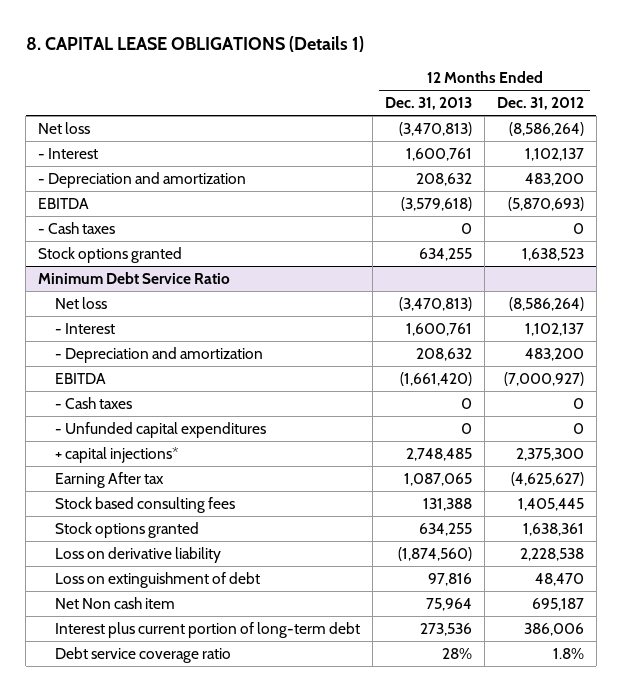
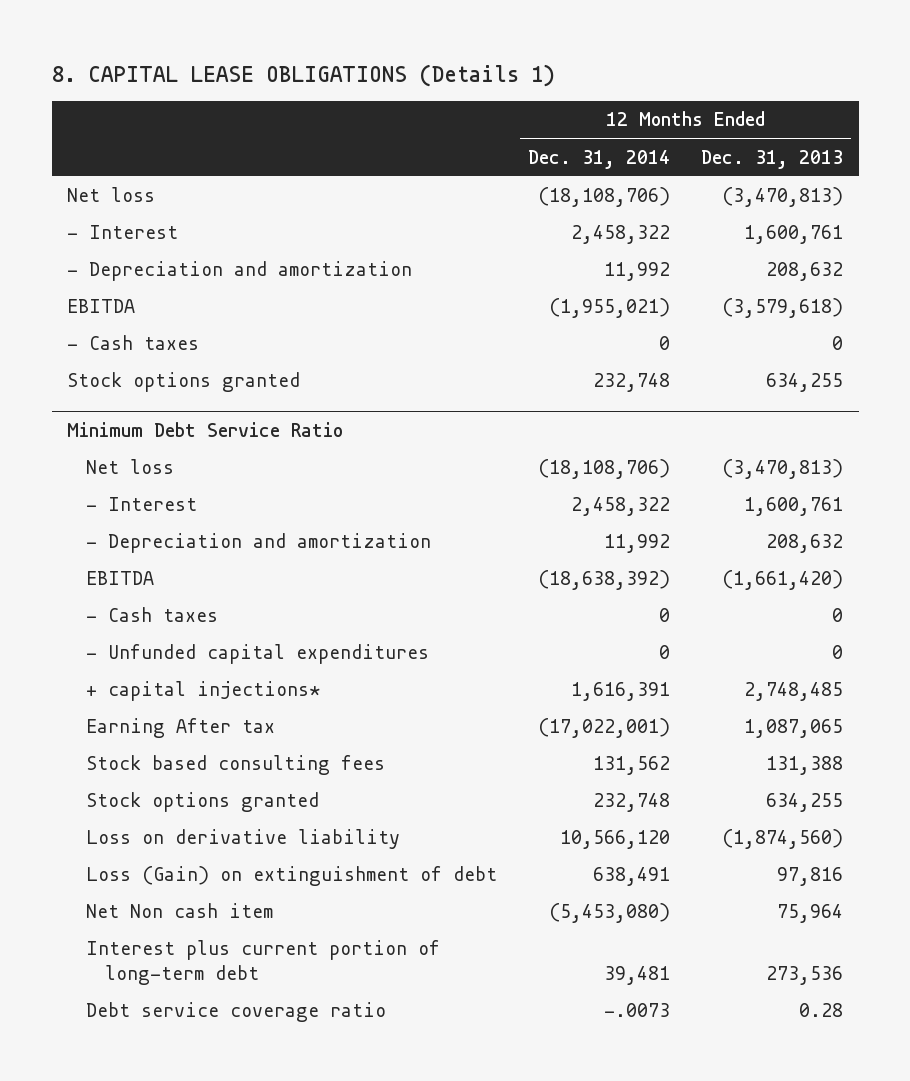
[496,97,584,111] Dec. 31, 2012 -> none
none -> [528,149,671,169] Dec. 31, 2014
[55,571,261,588] Loss on extinguishment of debt -> [86,866,498,887] Loss (Gain) on extinguishment of debt
[442,647,473,659] 28% -> [799,1003,844,1018] 0.28

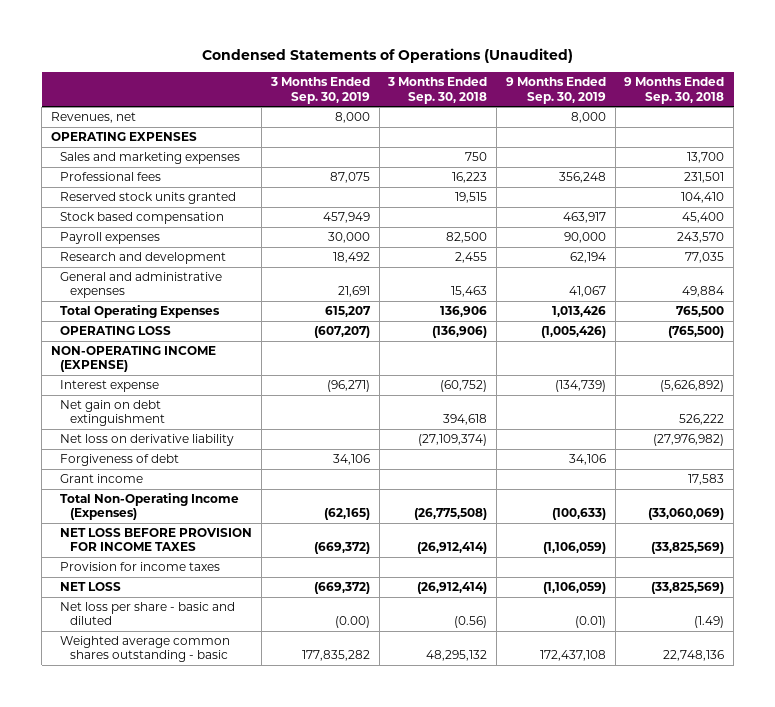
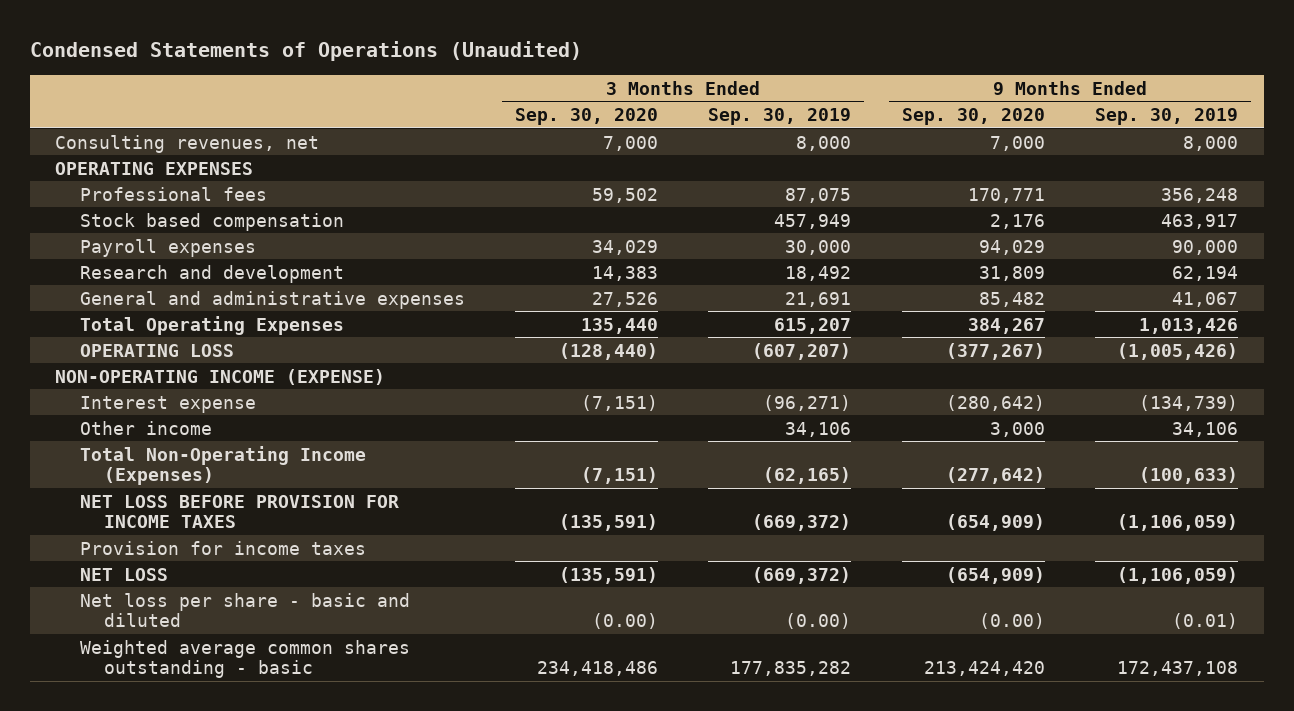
[387,77,488,104] 3 Months Ended Sep. 30, 2018 -> none
[624,77,725,104] 9 Months Ended Sep. 30, 2018 -> none
none -> [515,107,659,125] Sep. 30, 2020
none -> [901,107,1045,125] Sep. 30, 2020
[50,112,136,124] Revenues, net -> [55,134,320,153] Consulting revenues, net
[60,152,241,165] Sales and marketing expenses -> none
[60,192,237,205] Reserved stock units granted -> none
[60,400,165,427] Net gain on debt extinguishment -> none
[60,434,235,447] Net loss on derivative liability -> none
[60,474,144,484] Grant income -> none
[60,454,180,467] Forgiveness of debt -> [79,420,212,435] Other income

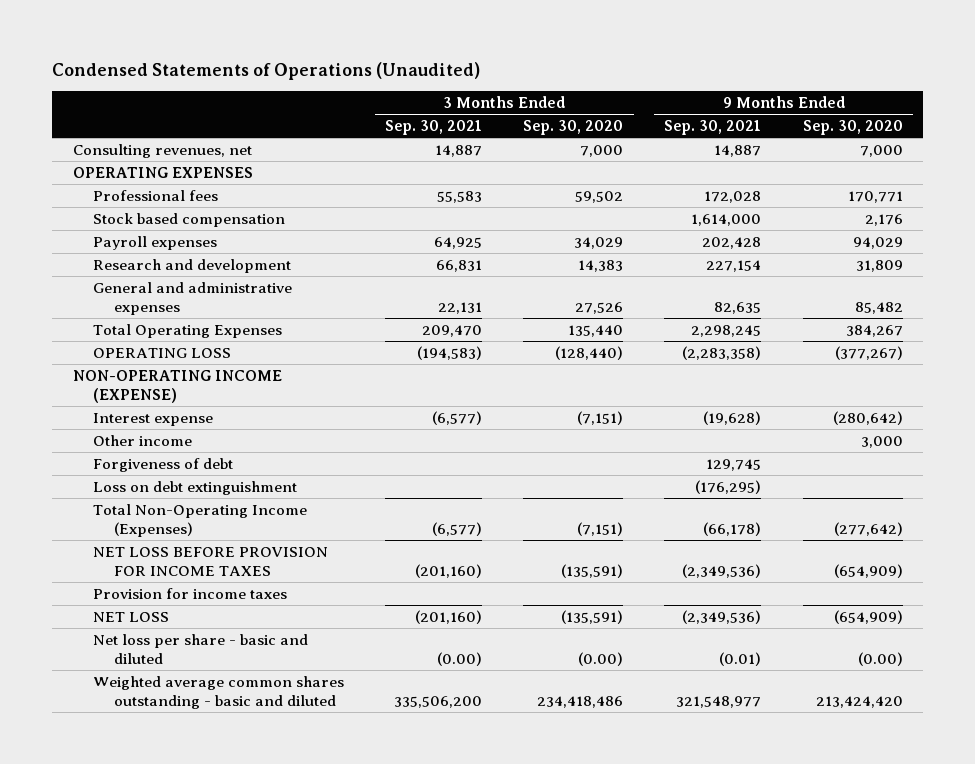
[708,107,852,125] Sep. 30, 2019 -> none
[1095,107,1239,125] Sep. 30, 2019 -> none
none -> [385,120,483,136] Sep. 30, 2021
none -> [664,120,762,136] Sep. 30, 2021
none -> [93,457,234,472] Forgiveness of debt
none -> [93,480,298,495] Loss on debt extinguishment
[79,639,410,679] Weighted average common shares outstanding - basic -> [93,675,345,709] Weighted average common shares outstanding - basic and diluted

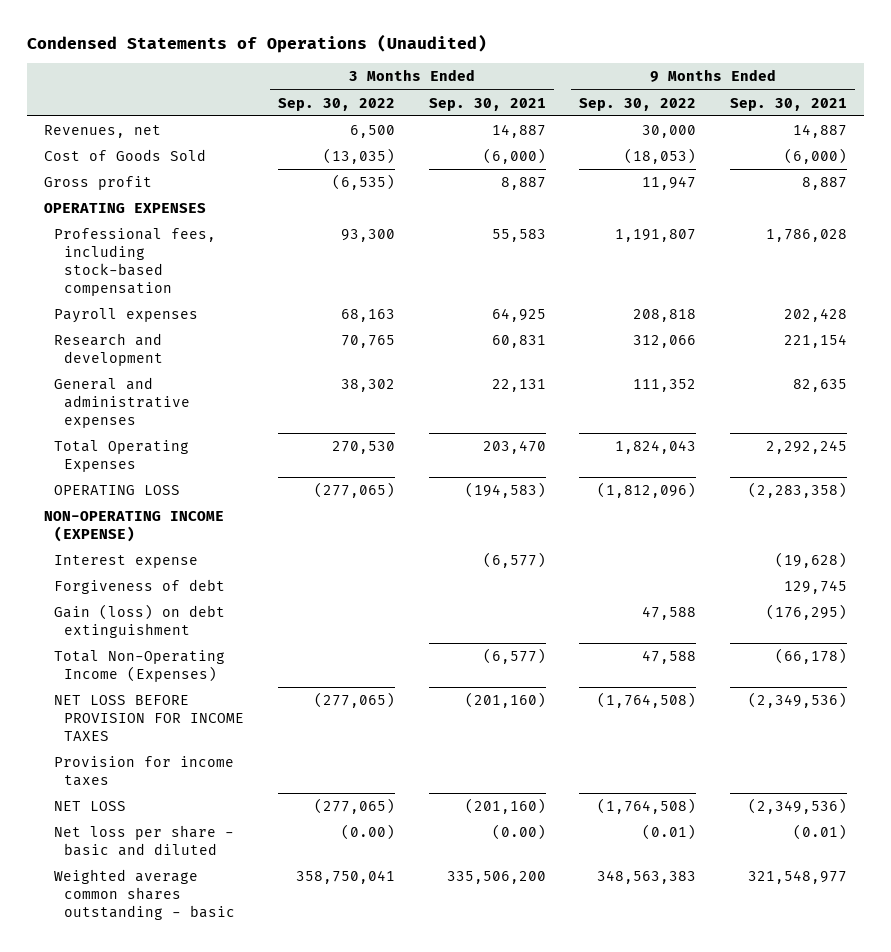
[523,120,624,136] Sep. 30, 2020 -> none
[802,120,903,136] Sep. 30, 2020 -> none
none -> [277,97,395,111] Sep. 30, 2022
none -> [579,97,697,111] Sep. 30, 2022
[72,143,252,158] Consulting revenues, net -> [43,125,161,139] Revenues, net
none -> [43,149,206,162] Cost of Goods Sold
none -> [43,176,152,191] Gross profit
[93,212,286,227] Stock based compensation -> none
[93,189,219,201] Professional fees -> [54,228,217,297] Professional fees, including stock-based compensation
[704,190,762,203] 172,028 -> [765,229,847,243] 1,786,028
[436,259,483,272] 66,831 -> [491,335,546,349] 60,831
[706,259,762,272] 227,154 -> [783,334,847,349] 221,154
[422,324,483,337] 209,470 -> [482,440,546,455] 203,470
[691,324,762,337] 2,298,245 -> [765,440,847,455] 2,292,245
[93,434,193,446] Other income -> none
[93,480,298,495] Loss on debt extinguishment -> [54,604,226,639] Gain (loss) on debt extinguishment
[93,675,345,709] Weighted average common shares outstanding - basic and diluted -> [54,869,236,921] Weighted average common shares outstanding - basic

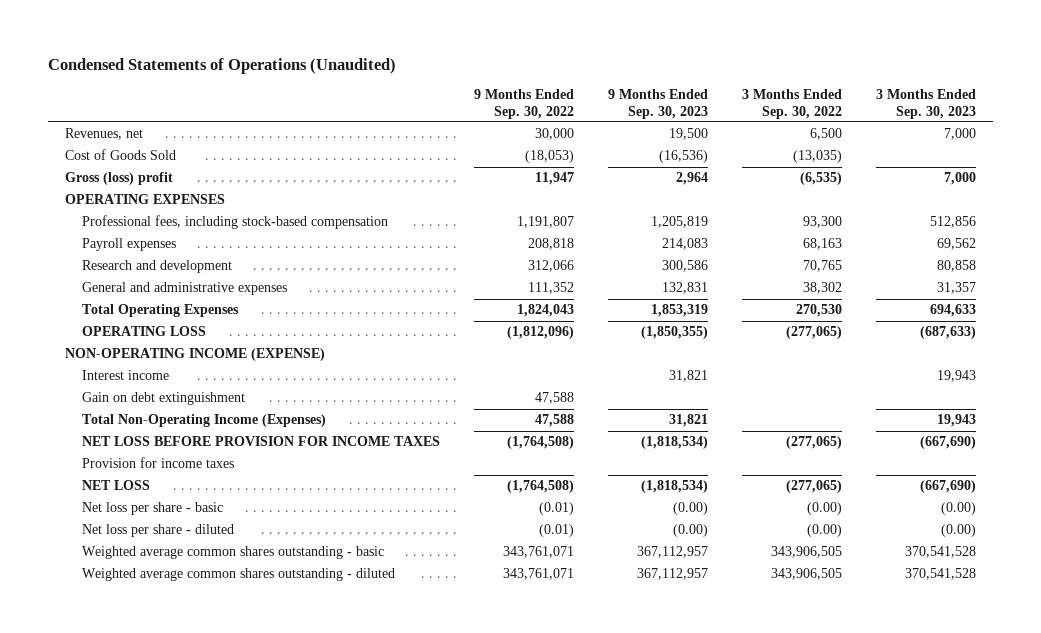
[428,97,546,111] Sep. 30, 2021 -> none
[729,97,847,111] Sep. 30, 2021 -> none
none -> [607,89,708,119] 9 Months Ended Sep. 30, 2023
none -> [876,89,977,119] 3 Months Ended Sep. 30, 2023
[43,176,152,191] Gross profit -> [64,172,173,186] Gross (loss) profit
[54,555,199,569] Interest expense -> none
[54,579,226,595] Forgiveness of debt -> none
none -> [81,370,169,381] Interest income
[54,604,226,639] Gain (loss) on debt extinguishment -> [81,392,245,406] Gain on debt extinguishment
[54,825,235,857] Net loss per share - basic and diluted -> [81,502,223,516] Net loss per share - basic
none -> [81,524,234,538] Net loss per share - diluted
[295,870,395,885] 358,750,041 -> [771,546,843,559] 343,906,505
[597,870,697,885] 348,563,383 -> [502,546,574,559] 343,761,071
none -> [81,568,395,582] Weighted average common shares outstanding - diluted

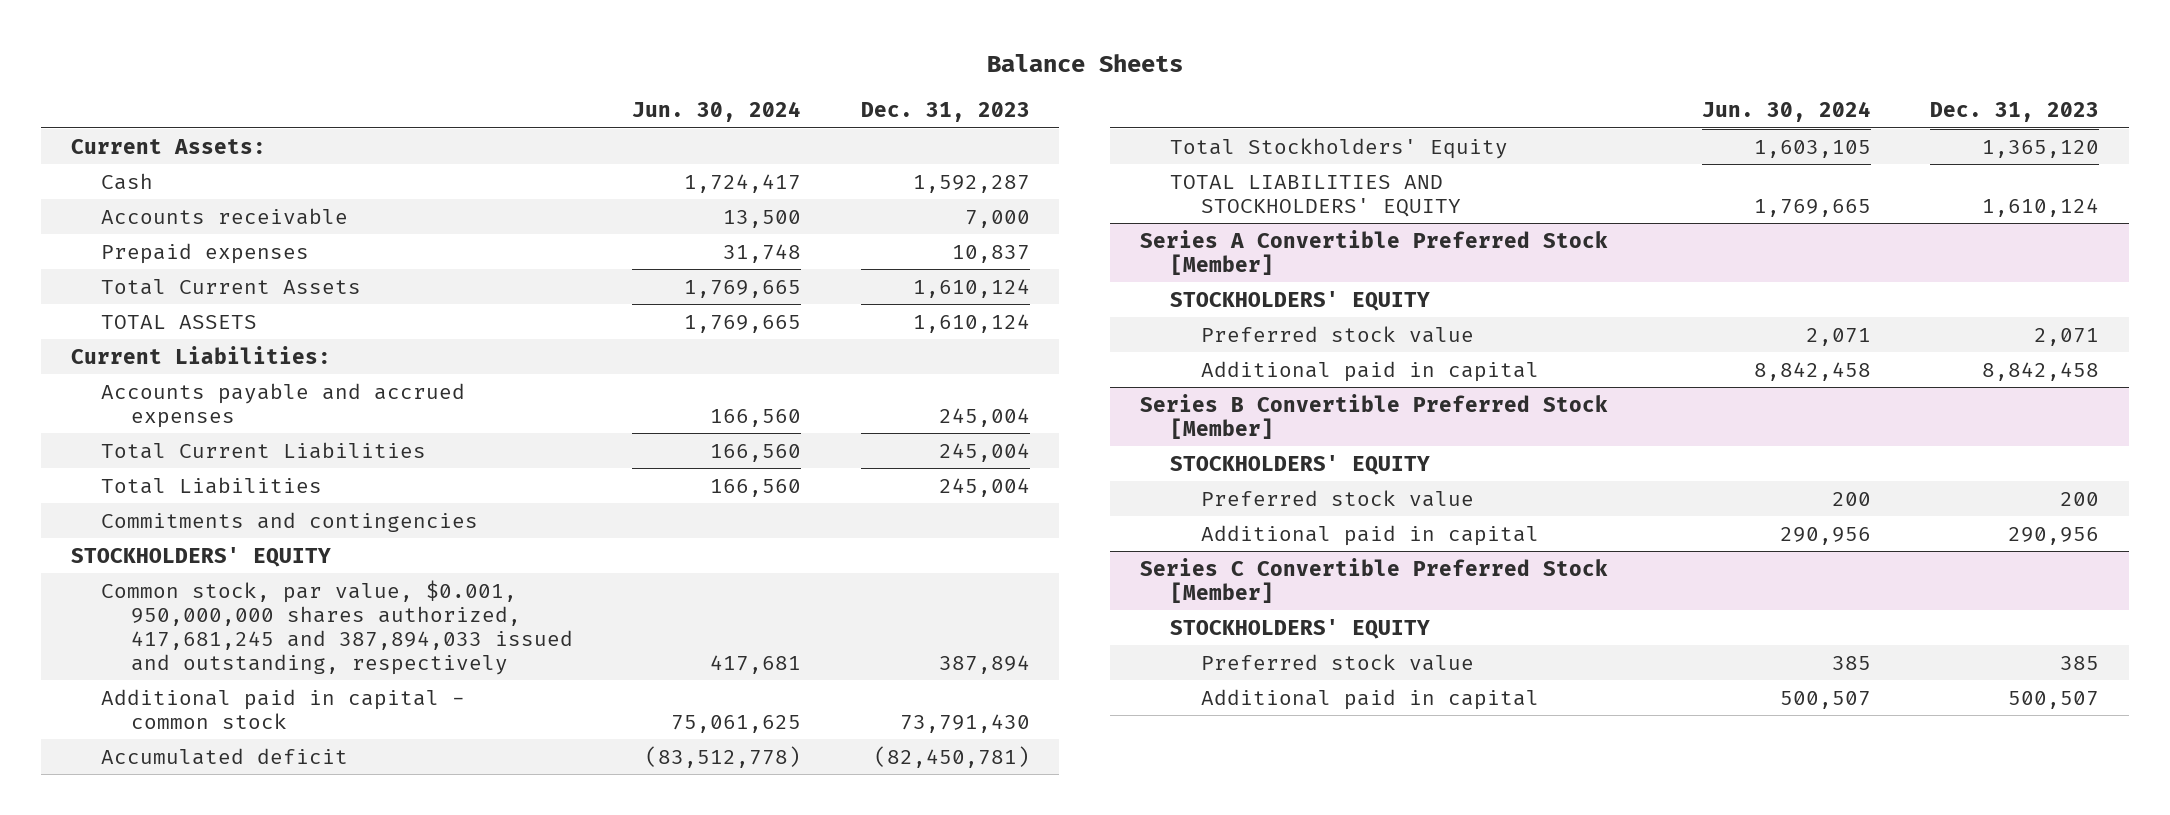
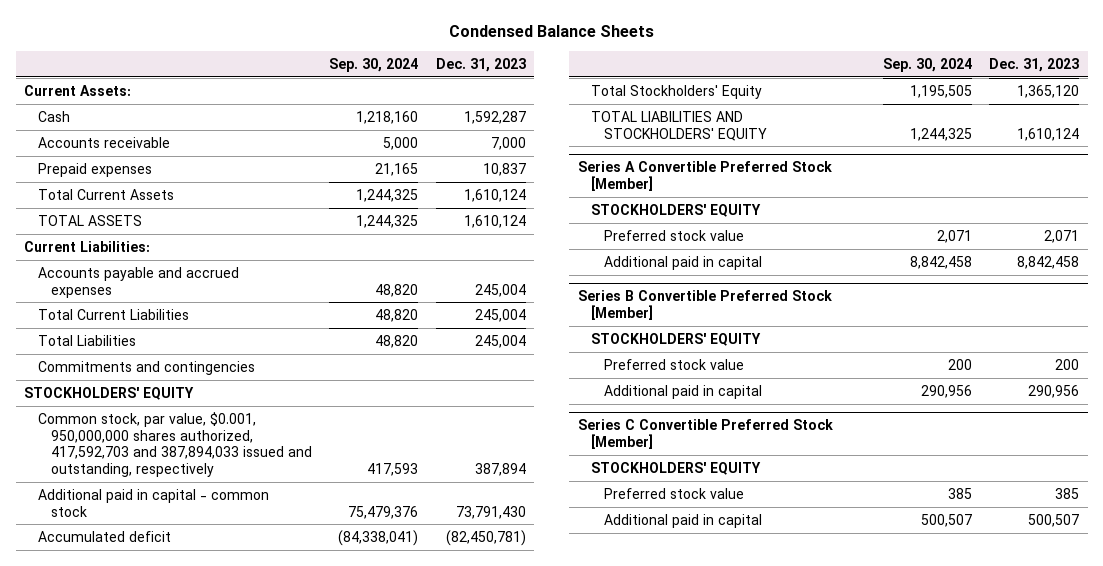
[986,54,1183,73] Balance Sheets -> [448,25,654,38] Condensed Balance Sheets
[632,101,802,123] Jun. 30, 2024 -> none
none -> [329,57,419,72] Sep. 30, 2024
[100,579,574,675] Common stock, par value, $0.001, 950,000,000 shares authorized, 417,681,245 and 387,894,033 issued and outstanding, respectively -> [37,411,312,478] Common stock, par value, $0.001, 950,000,000 shares authorized, 417,592,703 and 387,894,033 issued and outstanding, respectively

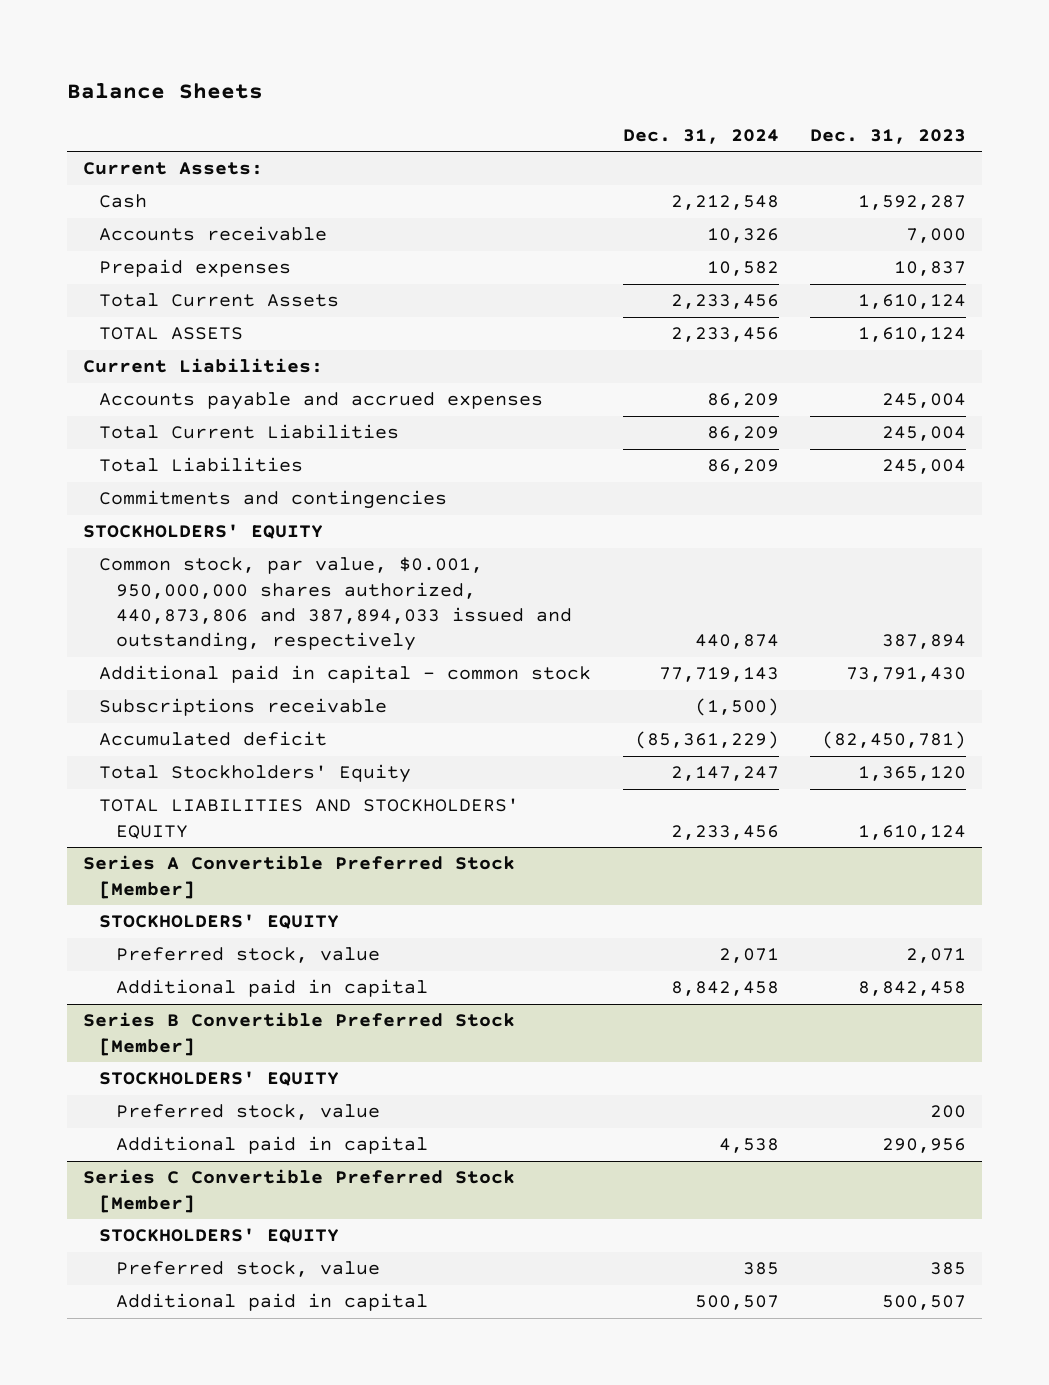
[448,25,654,38] Condensed Balance Sheets -> [67,83,264,100] Balance Sheets
[329,57,419,72] Sep. 30, 2024 -> none
none -> [622,128,779,144] Dec. 31, 2024
[37,411,312,478] Common stock, par value, $0.001, 950,000,000 shares authorized, 417,592,703 and 387,894,033 issued and outstanding, respectively -> [99,557,572,652] Common stock, par value, $0.001, 950,000,000 shares authorized, 440,873,806 and 387,894,033 issued and outstanding, respectively
none -> [99,698,388,717] Subscriptions receivable
[604,229,745,241] Preferred stock value -> [115,947,380,964] Preferred stock, value
[604,358,745,370] Preferred stock value -> [115,1104,380,1121] Preferred stock, value
[604,487,745,499] Preferred stock value -> [115,1261,380,1278] Preferred stock, value

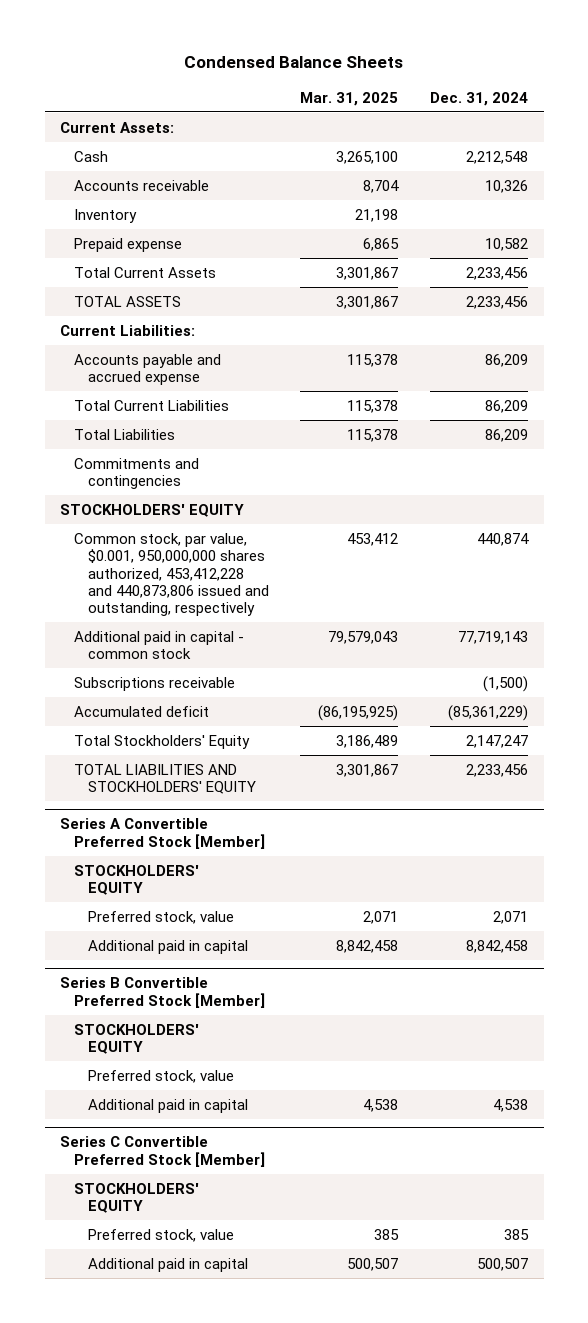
[67,83,264,100] Balance Sheets -> [184,55,404,68] Condensed Balance Sheets
[810,128,967,144] Dec. 31, 2023 -> none
none -> [300,91,399,106] Mar. 31, 2025
none -> [74,208,138,223] Inventory
[99,259,292,278] Prepaid expenses -> [74,237,183,252] Prepaid expense
[99,392,544,411] Accounts payable and accrued expenses -> [74,353,222,386] Accounts payable and accrued expense
[99,557,572,652] Common stock, par value, $0.001, 950,000,000 shares authorized, 440,873,806 and 387,894,033 issued and outstanding, respectively -> [74,532,269,617] Common stock, par value, $0.001, 950,000,000 shares authorized, 453,412,228 and 440,873,806 issued and outstanding, respectively

